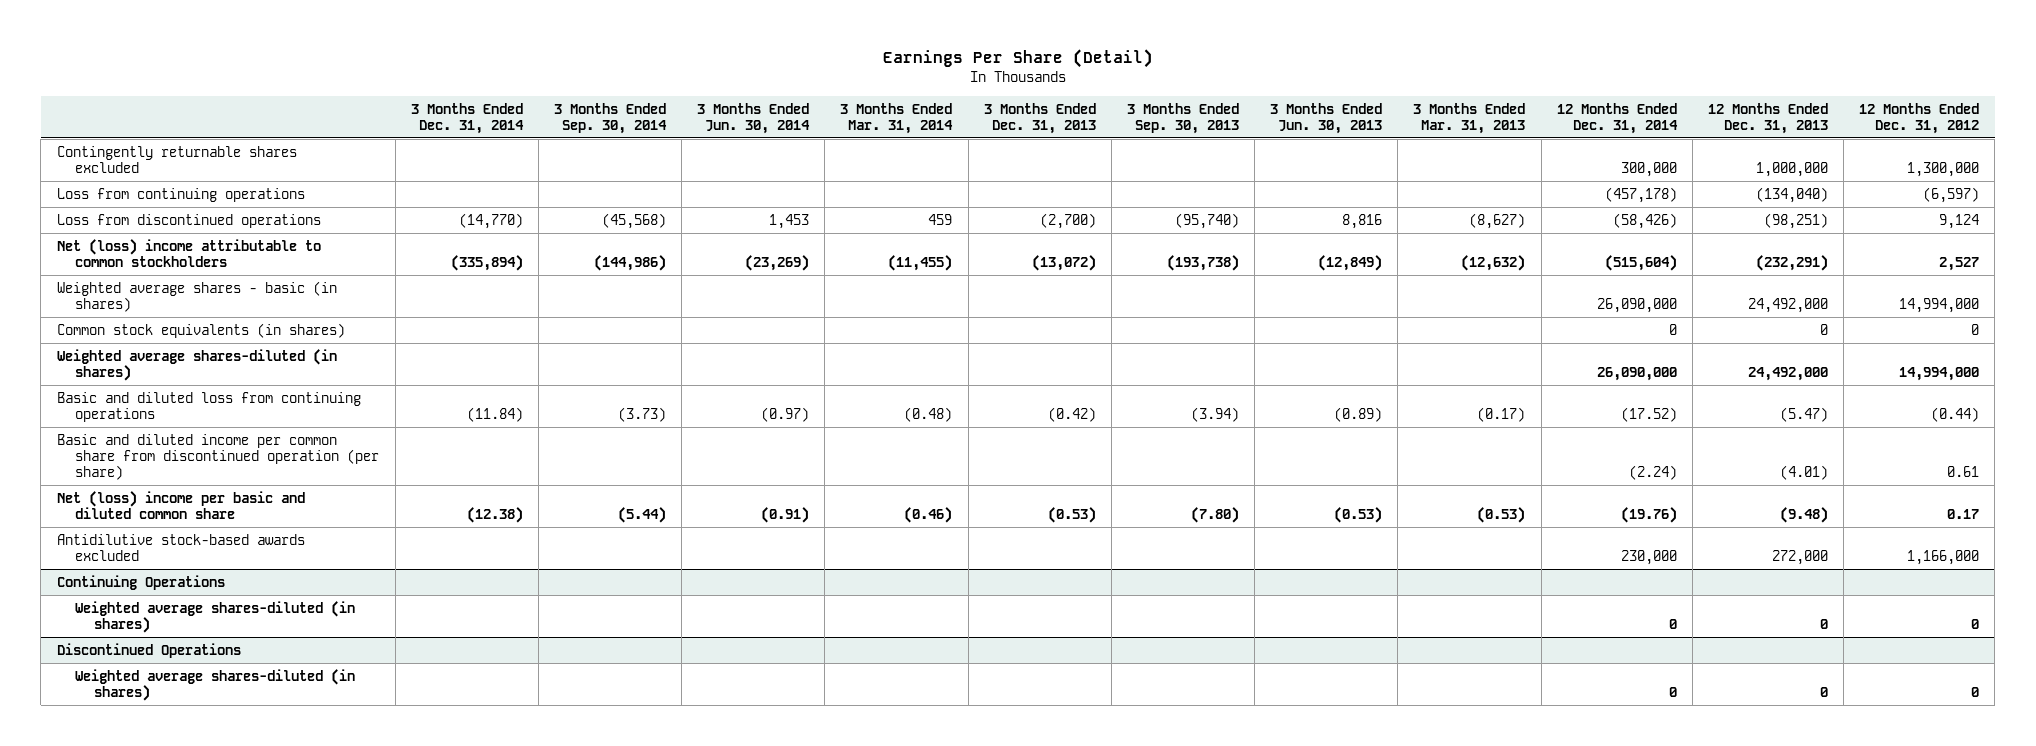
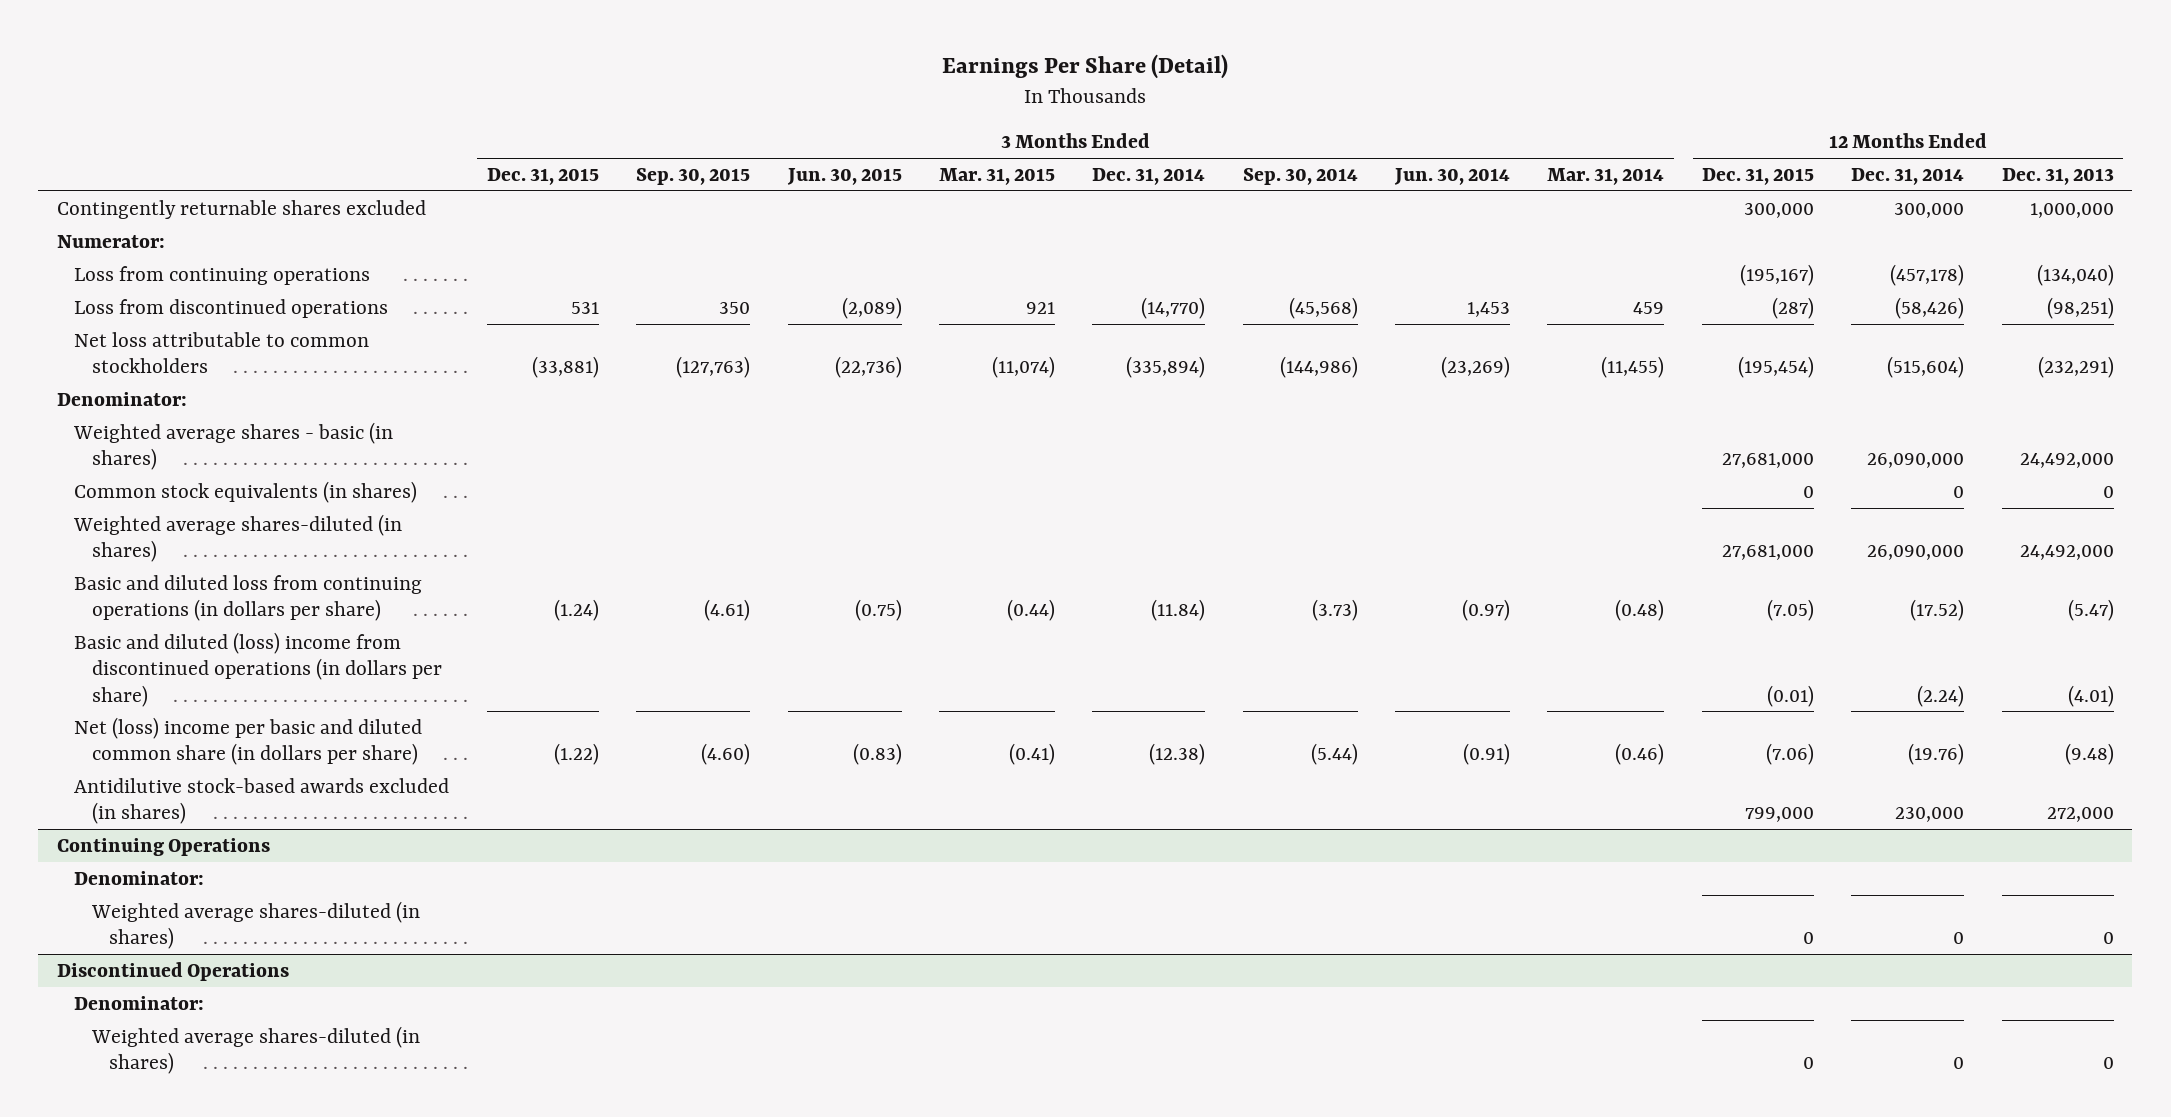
[983,102,1096,134] 3 Months Ended Dec. 31, 2013 -> none
[1126,102,1239,134] 3 Months Ended Sep. 30, 2013 -> none
[1270,102,1383,134] 3 Months Ended Jun. 30, 2013 -> none
[1413,102,1526,134] 3 Months Ended Mar. 31, 2013 -> none
[1859,102,1980,134] 12 Months Ended Dec. 31, 2012 -> none
none -> [486,167,599,185] Dec. 31, 2015
none -> [636,167,751,185] Sep. 30, 2015
none -> [786,167,902,185] Jun. 30, 2015
none -> [938,167,1055,185] Mar. 31, 2015
none -> [1701,167,1814,185] Dec. 31, 2015
none -> [56,234,165,248] Numerator:
[56,238,321,268] Net (loss) income attributable to common stockholders -> [74,331,370,374] Net loss attributable to common stockholders
none -> [56,391,187,406] Denominator:
[56,391,361,423] Basic and diluted loss from continuing operations -> [74,574,423,622] Basic and diluted loss from continuing operations (in dollars per share)
[56,433,380,481] Basic and diluted income per common share from discontinued operation (per share) -> [74,631,442,707] Basic and diluted (loss) income from discontinued operations (in dollars per share)
[56,490,305,520] Net (loss) income per basic and diluted common share -> [74,716,423,766] Net (loss) income per basic and diluted common share (in dollars per share)
[56,533,305,562] Antidilutive stock-based awards excluded -> [74,777,450,825] Antidilutive stock-based awards excluded (in shares)
none -> [74,870,205,885] Denominator:
none -> [74,995,205,1010] Denominator:

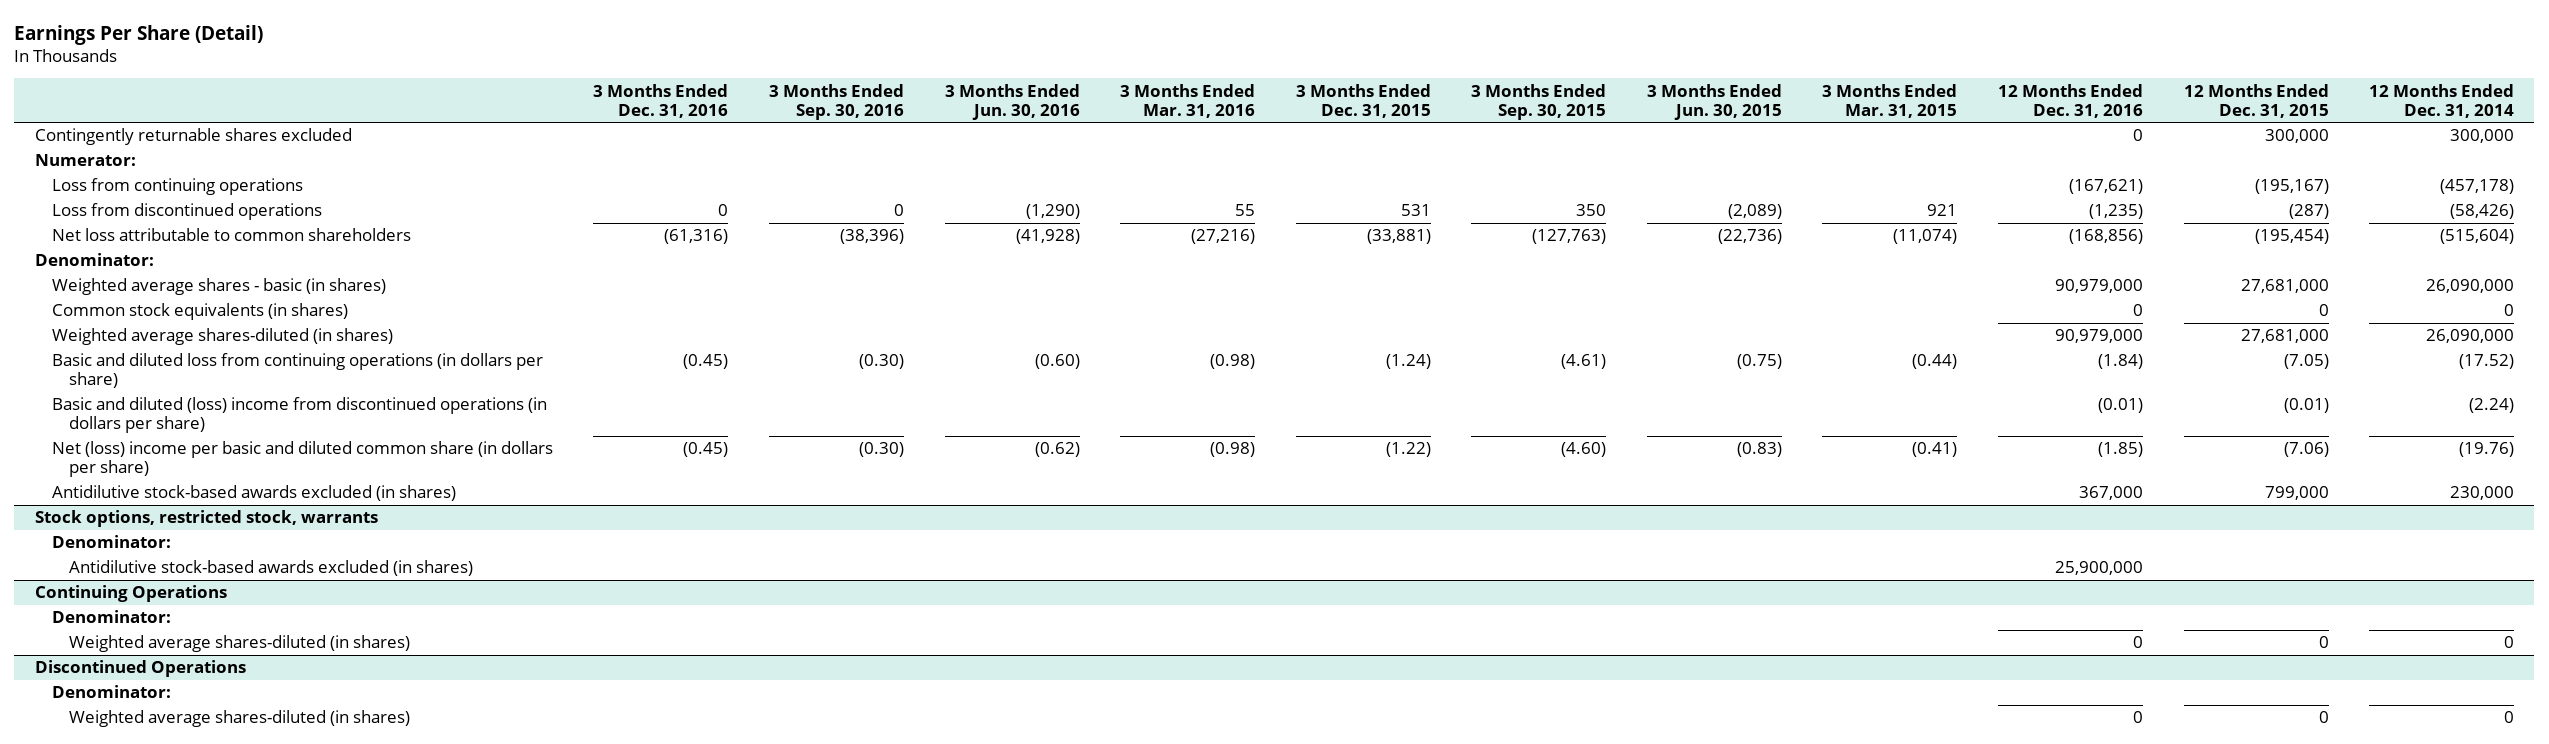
[1092,167,1206,185] Dec. 31, 2014 -> none
[1242,167,1358,185] Sep. 30, 2014 -> none
[1394,167,1511,185] Jun. 30, 2014 -> none
[1547,167,1665,185] Mar. 31, 2014 -> none
[2001,167,2114,185] Dec. 31, 2013 -> none
none -> [593,83,729,118] 3 Months Ended Dec. 31, 2016
none -> [768,83,904,120] 3 Months Ended Sep. 30, 2016
none -> [944,83,1080,120] 3 Months Ended Jun. 30, 2016
none -> [1120,83,1256,118] 3 Months Ended Mar. 31, 2016
none -> [1997,83,2143,118] 12 Months Ended Dec. 31, 2016
[74,331,370,374] Net loss attributable to common stockholders -> [51,228,411,242] Net loss attributable to common shareholders
none -> [34,510,378,528] Stock options, restricted stock, warrants
none -> [51,535,171,549] Denominator:
none -> [69,560,474,577] Antidilutive stock-based awards excluded (in shares)

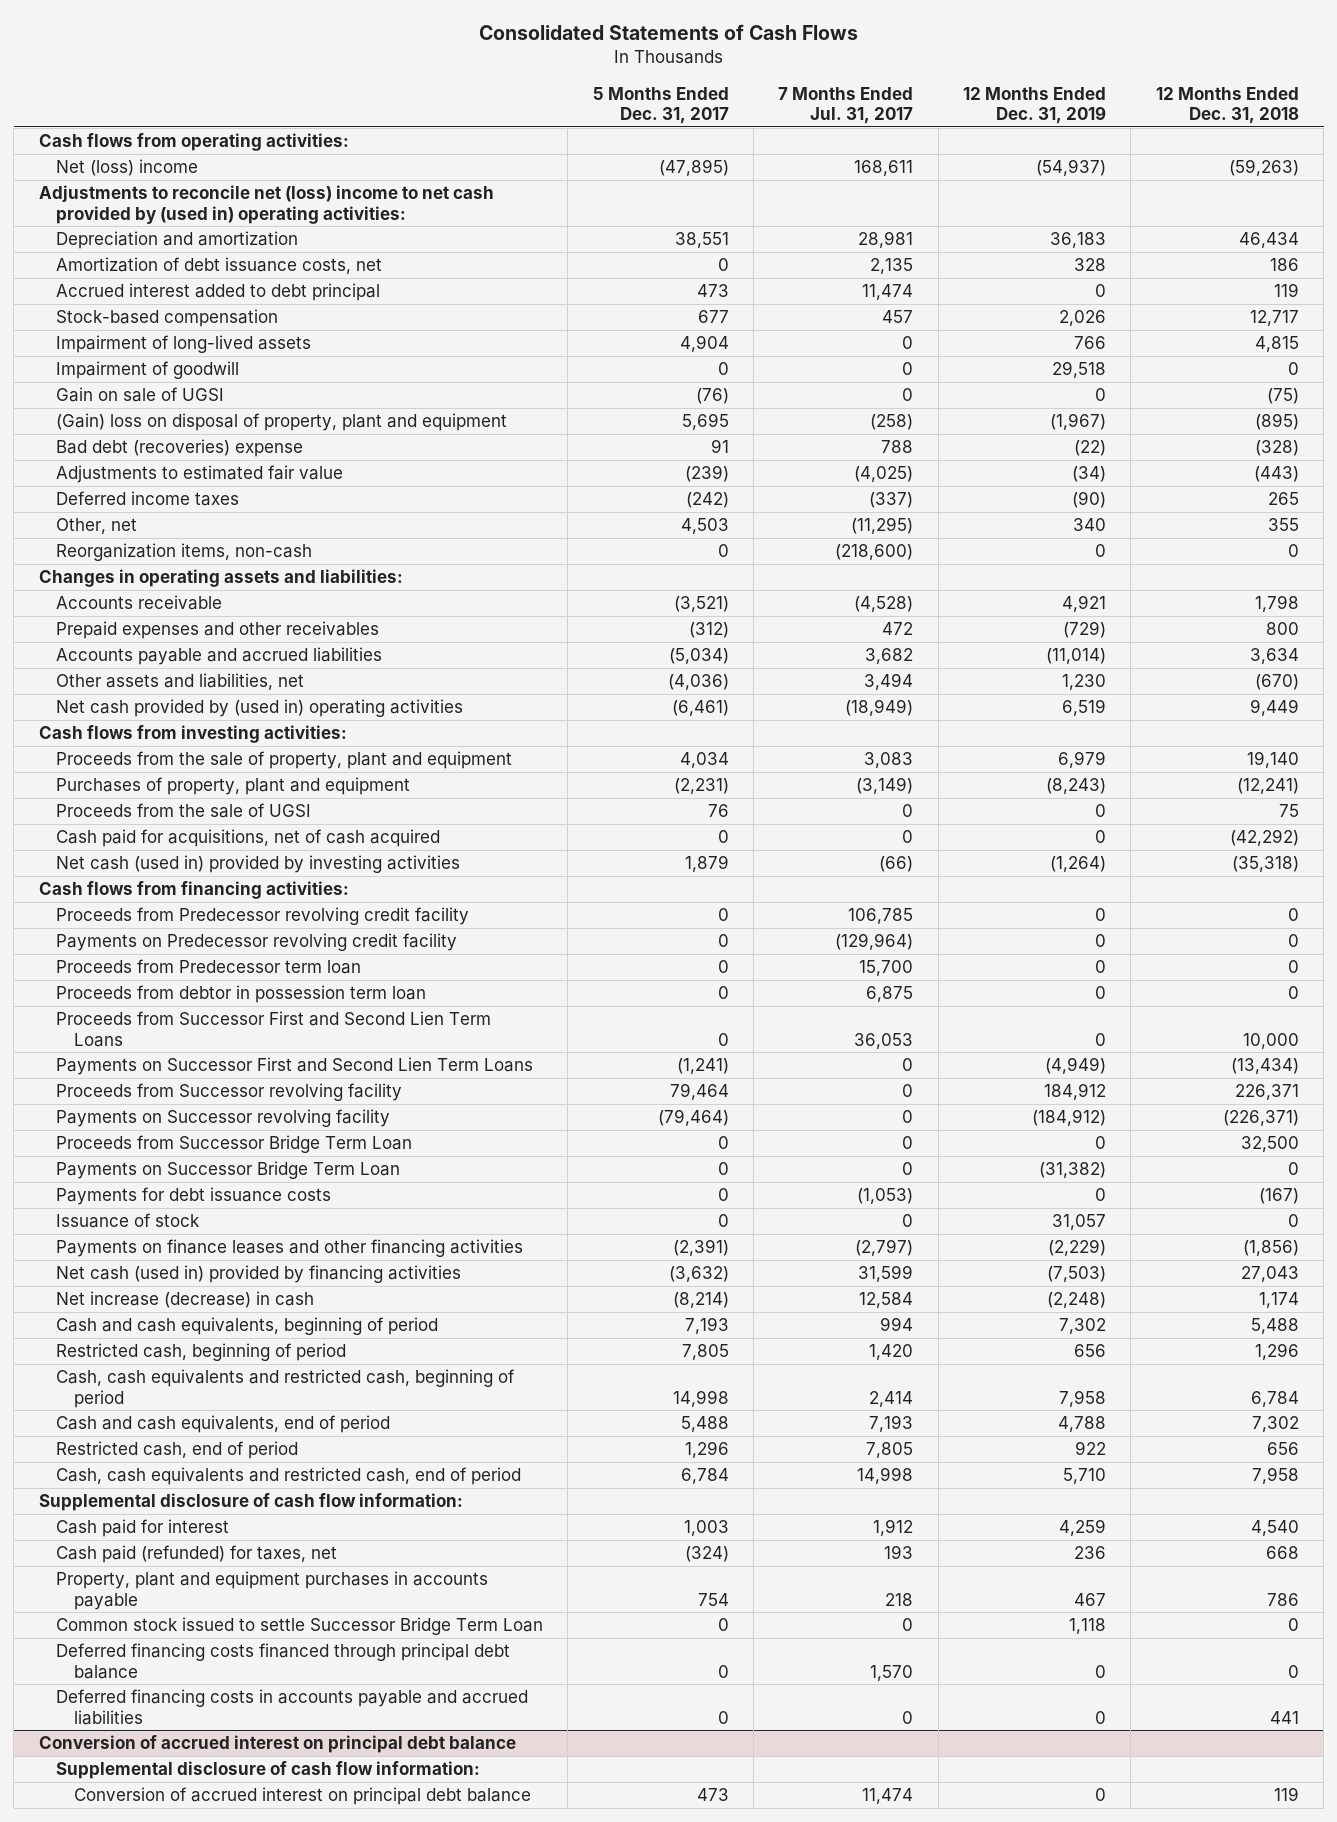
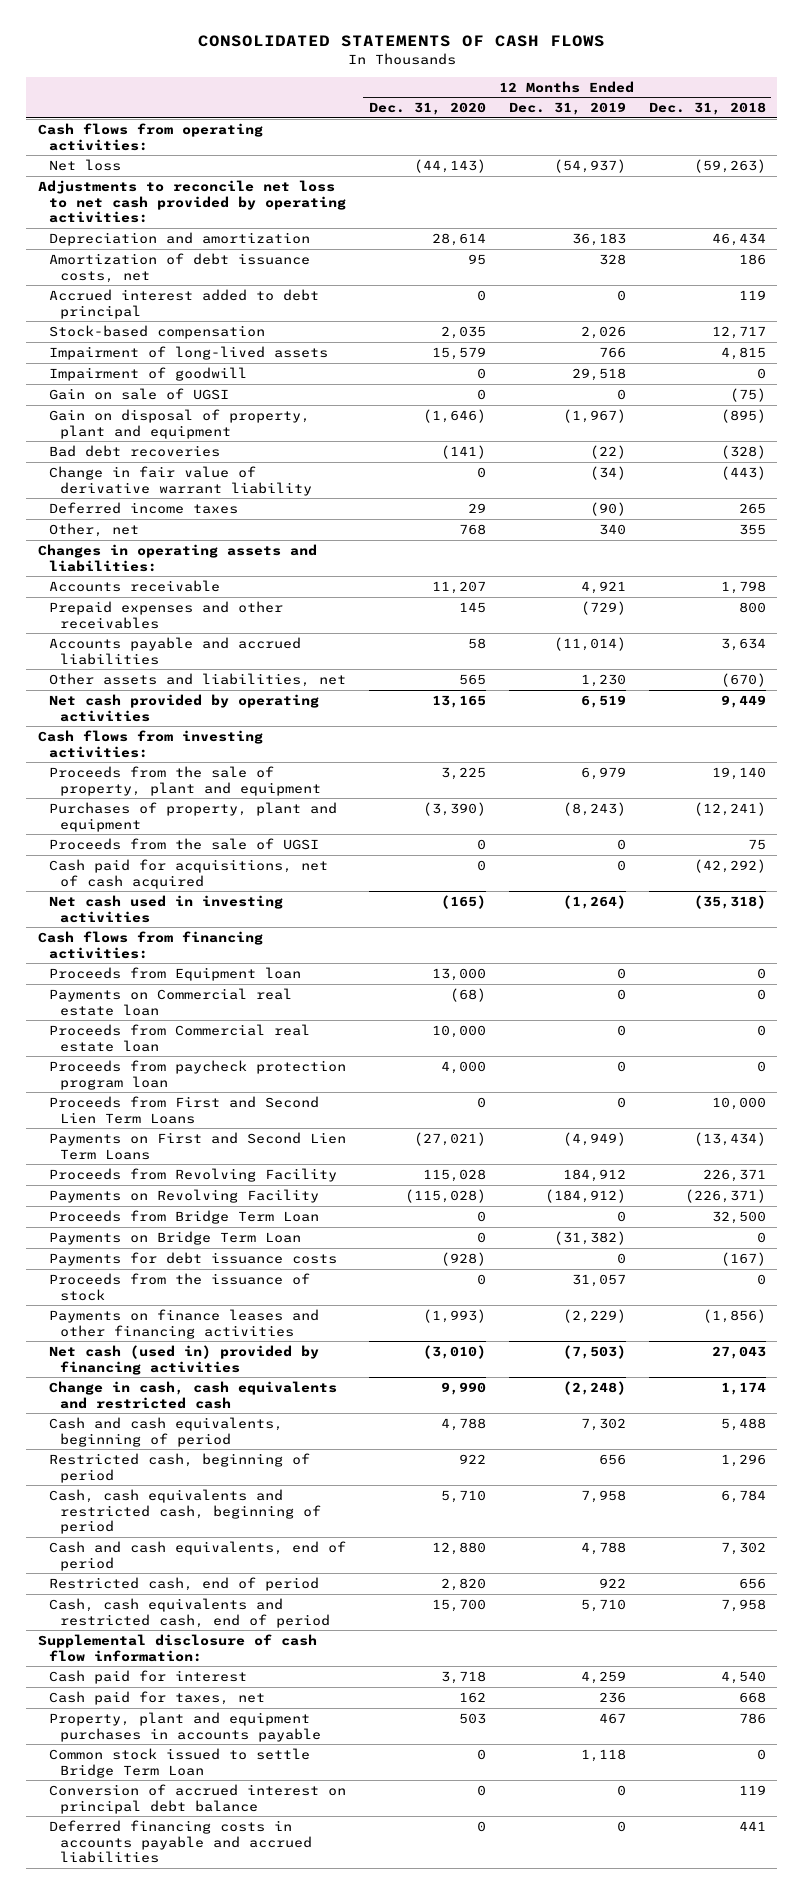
[478,24,858,41] Consolidated Statements of Cash Flows -> [197,35,605,48] CONSOLIDATED STATEMENTS OF CASH FLOWS
[592,86,729,125] 5 Months Ended Dec. 31, 2017 -> none
[778,86,914,125] 7 Months Ended Jul. 31, 2017 -> none
none -> [368,102,486,116] Dec. 31, 2020
[56,159,199,177] Net (loss) income -> [48,158,121,171] Net loss
[38,185,494,224] Adjustments to reconcile net (loss) income to net cash provided by (used in) operating activities: -> [37,179,346,224] Adjustments to reconcile net loss to net cash provided by operating activities:
[56,413,508,432] (Gain) loss on disposal of property, plant and equipment -> [48,408,310,439] Gain on disposal of property, plant and equipment
[56,439,304,458] Bad debt (recoveries) expense -> [48,444,220,457] Bad debt recoveries
[56,465,344,484] Adjustments to estimated fair value -> [48,465,313,496] Change in fair value of derivative warrant liability
[56,543,313,562] Reorganization items, non-cash -> none
[56,699,464,718] Net cash provided by (used in) operating activities -> [48,693,319,722] Net cash provided by operating activities
[56,855,461,874] Net cash (used in) provided by investing activities -> [48,894,283,923] Net cash used in investing activities
[56,907,470,926] Proceeds from Predecessor revolving credit facility -> none
[56,933,458,952] Payments on Predecessor revolving credit facility -> none
[56,985,427,1004] Proceeds from debtor in possession term loan -> none
none -> [48,966,301,981] Proceeds from Equipment loan
none -> [48,987,292,1016] Payments on Commercial real estate loan
none -> [48,1023,310,1052] Proceeds from Commercial real estate loan
[56,959,362,975] Proceeds from Predecessor term loan -> [48,1059,346,1090] Proceeds from paycheck protection program loan
[56,1011,492,1047] Proceeds from Successor First and Second Lien Term Loans -> [48,1095,319,1124] Proceeds from First and Second Lien Term Loans
[56,1057,534,1076] Payments on Successor First and Second Lien Term Loans -> [48,1131,346,1160] Payments on First and Second Lien Term Loans
[56,1083,403,1102] Proceeds from Successor revolving facility -> [48,1167,337,1182] Proceeds from Revolving Facility
[56,1109,391,1128] Payments on Successor revolving facility -> [48,1188,319,1203] Payments on Revolving Facility
[56,1135,413,1154] Proceeds from Successor Bridge Term Loan -> [48,1209,319,1224] Proceeds from Bridge Term Loan
[56,1161,401,1180] Payments on Successor Bridge Term Loan -> [48,1230,301,1245] Payments on Bridge Term Loan
[56,1213,201,1229] Issuance of stock -> [48,1272,310,1301] Proceeds from the issuance of stock
[56,1291,315,1309] Net increase (decrease) in cash -> [48,1380,337,1409] Change in cash, cash equivalents and restricted cash
[56,1545,338,1564] Cash paid (refunded) for taxes, net -> [48,1690,265,1705] Cash paid for taxes, net
[56,1643,511,1679] Deferred financing costs financed through principal debt balance -> none
[38,1735,516,1754] Conversion of accrued interest on principal debt balance -> none
[56,1761,481,1780] Supplemental disclosure of cash flow information: -> none
[56,1617,544,1636] Common stock issued to settle Successor Bridge Term Loan -> [48,1747,310,1778] Common stock issued to settle Bridge Term Loan
[56,1689,529,1725] Deferred financing costs in accounts payable and accrued liabilities -> [48,1819,313,1864] Deferred financing costs in accounts payable and accrued liabilities

